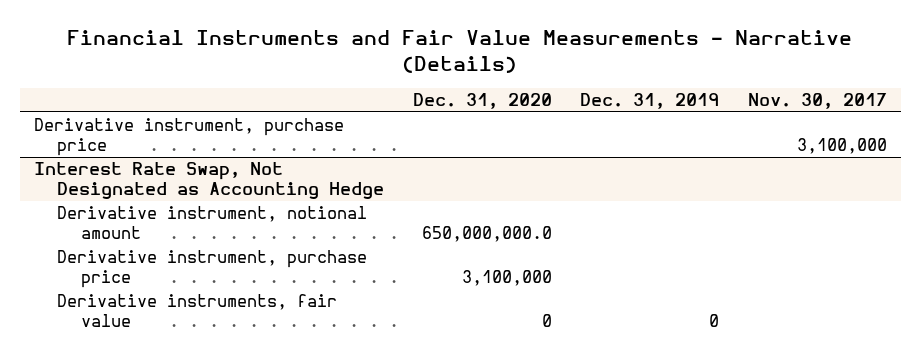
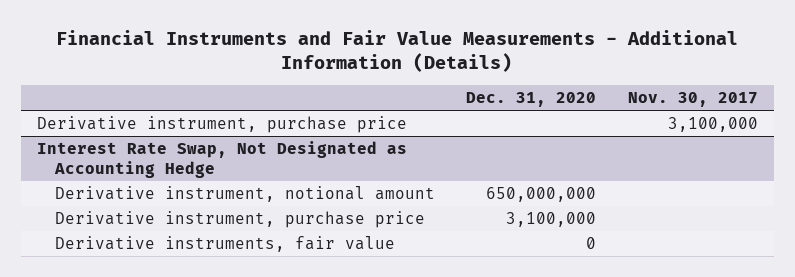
[67,30,853,74] Financial Instruments and Fair Value Measurements - Narrative (Details) -> [56,30,739,73] Financial Instruments and Fair Value Measurements - Additional Information (Details)
[580,92,720,109] Dec. 31, 2019 -> none
[421,226,552,243] 650,000,000.0 -> [486,187,597,203] 650,000,000

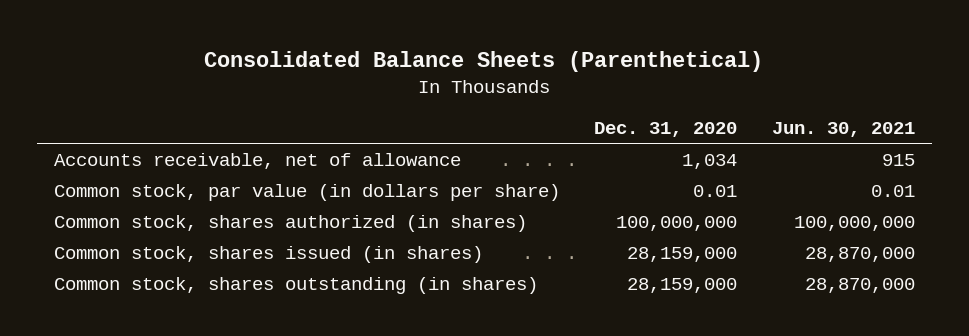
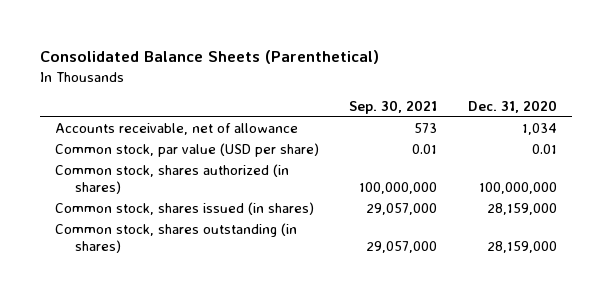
[771,121,915,137] Jun. 30, 2021 -> none
none -> [349,100,438,115] Sep. 30, 2021
[54,183,561,201] Common stock, par value (in dollars per share) -> [54,143,319,158] Common stock, par value (USD per share)

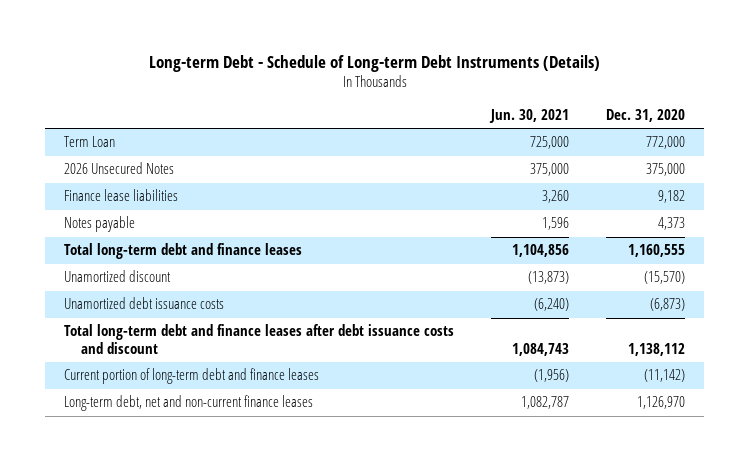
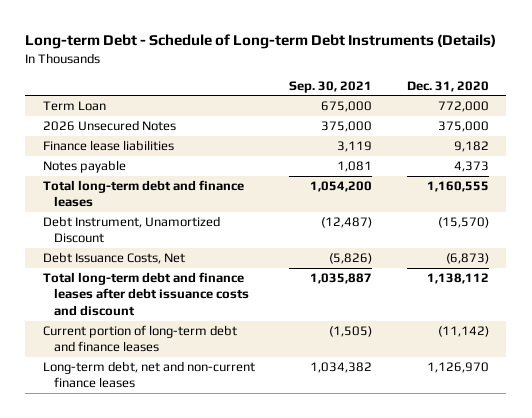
[489,109,570,124] Jun. 30, 2021 -> none
none -> [289,80,373,93] Sep. 30, 2021
[63,270,171,283] Unamortized discount -> [42,216,220,244] Debt Instrument, Unamortized Discount
[63,297,224,310] Unamortized debt issuance costs -> [42,252,185,265] Debt Issuance Costs, Net

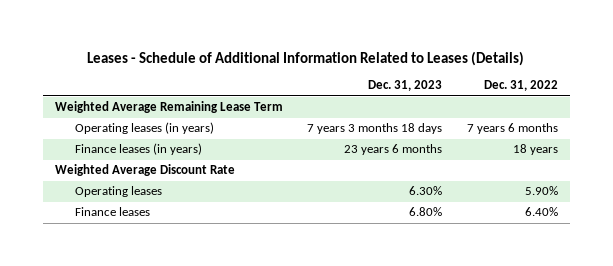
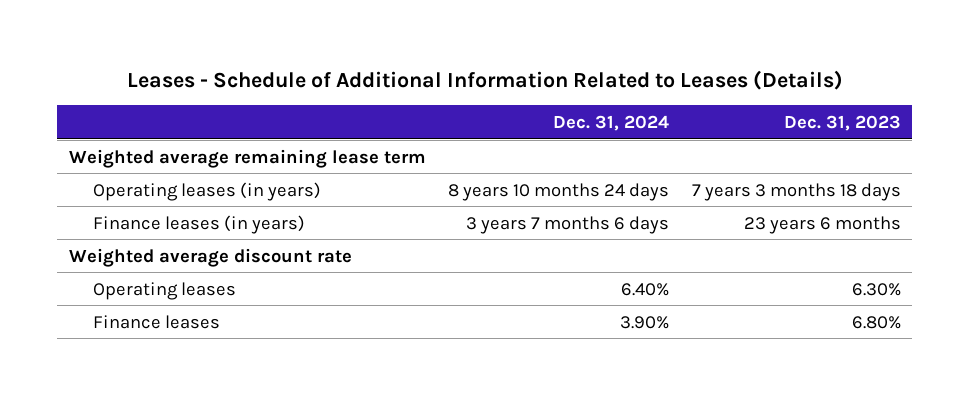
[483,80,558,92] Dec. 31, 2022 -> none
none -> [553,114,670,131] Dec. 31, 2024
[55,101,284,114] Weighted Average Remaining Lease Term -> [68,148,426,168] Weighted average remaining lease term
[55,164,236,177] Weighted Average Discount Rate -> [68,247,352,267] Weighted average discount rate

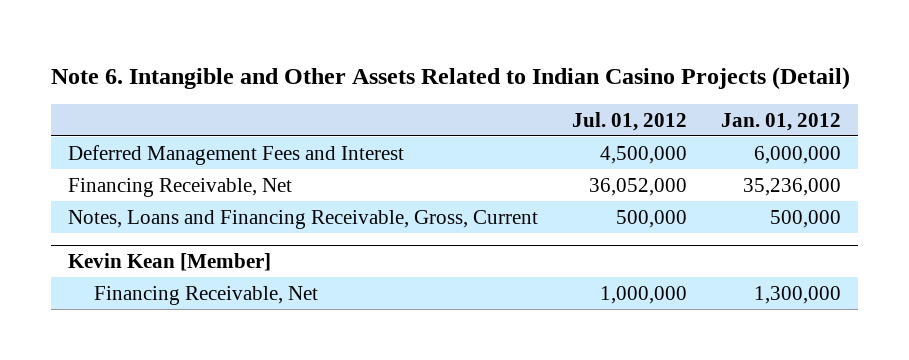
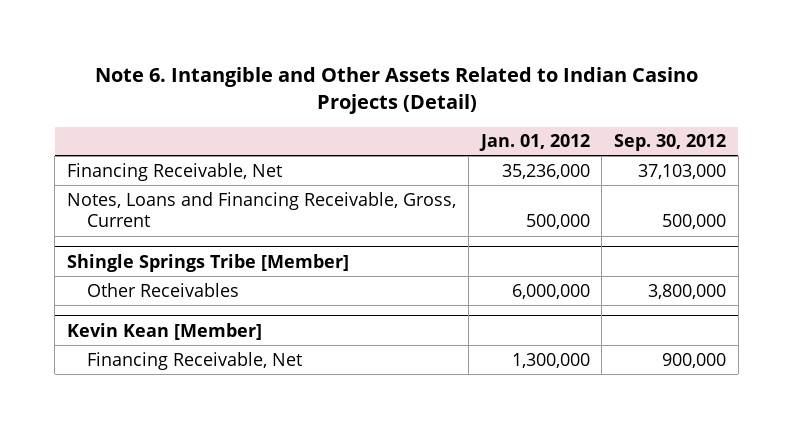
[571,111,687,131] Jul. 01, 2012 -> none
none -> [614,134,727,152] Sep. 30, 2012
[68,144,405,165] Deferred Management Fees and Interest -> none
none -> [67,253,350,272] Shingle Springs Tribe [Member]
none -> [87,282,240,297] Other Receivables

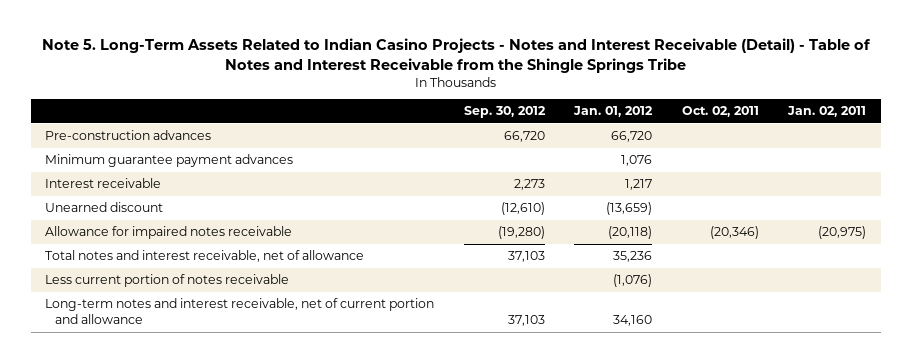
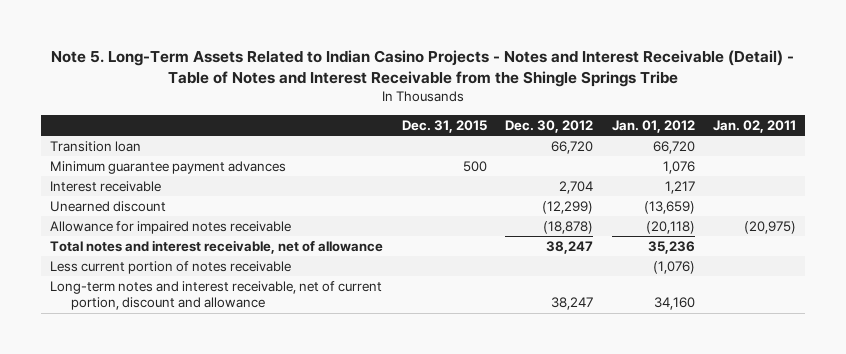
[463,106,546,119] Sep. 30, 2012 -> none
[681,106,759,118] Oct. 02, 2011 -> none
none -> [401,119,487,133] Dec. 31, 2015
none -> [505,119,594,133] Dec. 30, 2012
[45,130,212,141] Pre-construction advances -> [50,140,142,152] Transition loan
[45,298,435,325] Long-term notes and interest receivable, net of current portion and allowance -> [50,280,383,311] Long-term notes and interest receivable, net of current portion, discount and allowance

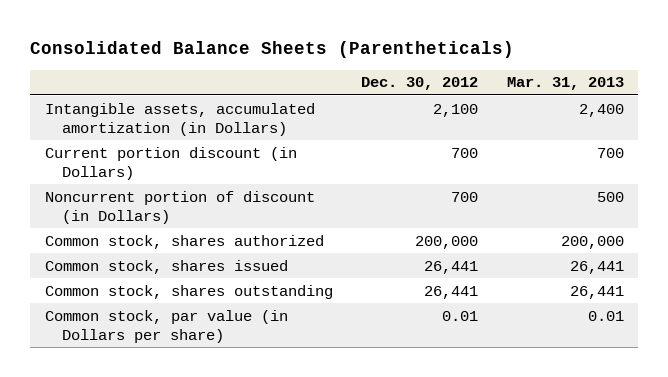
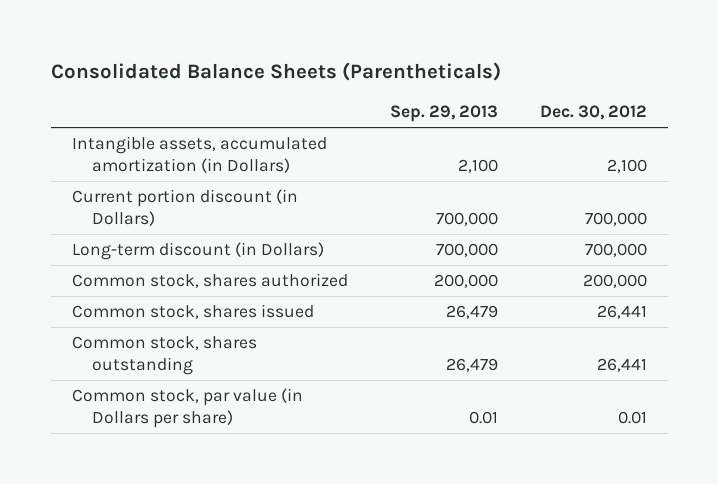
[506,77,624,91] Mar. 31, 2013 -> none
none -> [389,105,498,123] Sep. 29, 2013
[451,147,479,158] 700 -> [584,211,647,226] 700,000
[44,190,315,224] Noncurrent portion of discount (in Dollars) -> [71,242,324,261] Long-term discount (in Dollars)
[451,191,479,202] 700 -> [584,243,647,258] 700,000

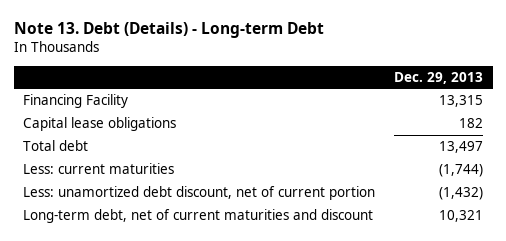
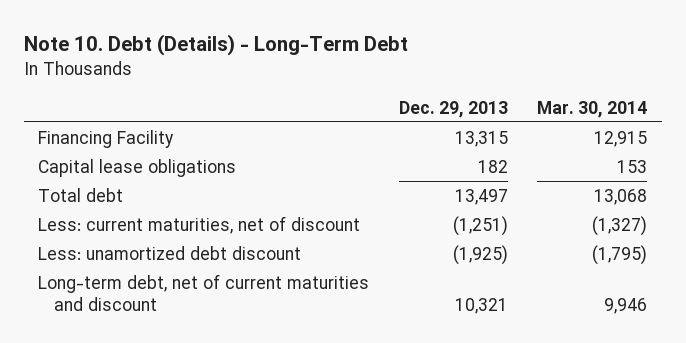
[13,22,324,39] Note 13. Debt (Details) - Long-term Debt -> [23,34,408,57] Note 10. Debt (Details) - Long-Term Debt
none -> [537,100,648,118] Mar. 30, 2014
[23,163,175,175] Less: current maturities -> [38,215,361,234] Less: current maturities, net of discount
[439,164,484,178] (1,744) -> [452,215,508,236] (1,251)
[23,186,376,201] Less: unamortized debt discount, net of current portion -> [38,245,302,260] Less: unamortized debt discount
[439,187,484,201] (1,432) -> [452,244,508,265] (1,925)

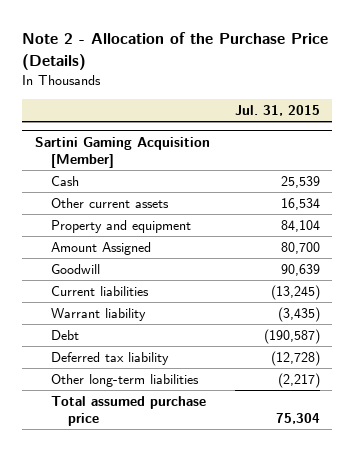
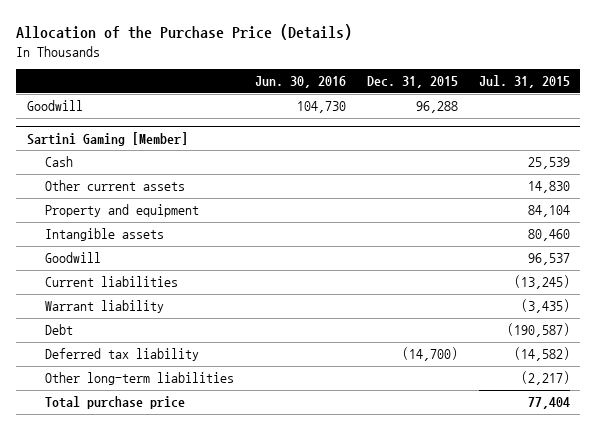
[22,32,329,71] Note 2 - Allocation of the Purchase Price (Details) -> [16,24,353,41] Allocation of the Purchase Price (Details)
none -> [255,76,347,89] Jun. 30, 2016
none -> [367,76,459,89] Dec. 31, 2015
none -> [26,100,83,112] Goodwill
[34,136,210,168] Sartini Gaming Acquisition [Member] -> [26,131,188,146] Sartini Gaming [Member]
[280,197,320,210] 16,534 -> [528,181,571,194] 14,830
[51,241,152,255] Amount Assigned -> none
none -> [45,228,165,242] Intangible assets
[280,263,320,276] 90,639 -> [528,253,571,266] 96,537
[270,350,320,366] (12,728) -> [514,347,571,362] (14,582)
[51,395,207,427] Total assumed purchase price -> [45,396,186,410] Total purchase price
[275,413,320,425] 75,304 -> [528,397,571,410] 77,404

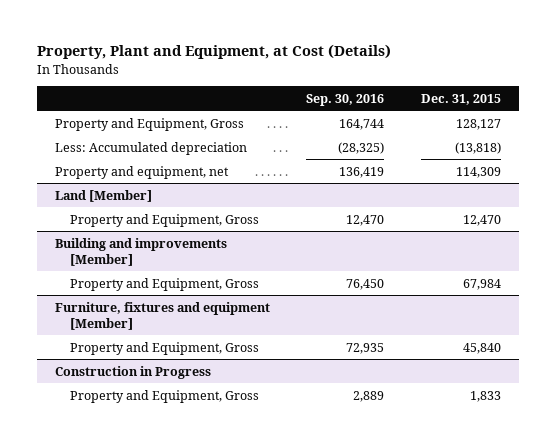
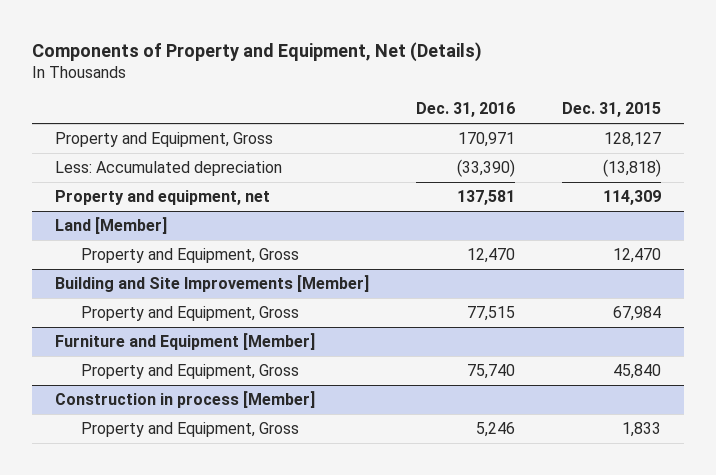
[36,44,391,60] Property, Plant and Equipment, at Cost (Details) -> [32,41,483,62] Components of Property and Equipment, Net (Details)
[306,94,385,107] Sep. 30, 2016 -> none
none -> [416,101,516,117] Dec. 31, 2016
[54,237,227,266] Building and improvements [Member] -> [55,275,370,293] Building and Site Improvements [Member]
[54,301,270,330] Furniture, fixtures and equipment [Member] -> [55,333,316,351] Furniture and Equipment [Member]
[54,365,211,379] Construction in Progress -> [55,391,316,409] Construction in process [Member]

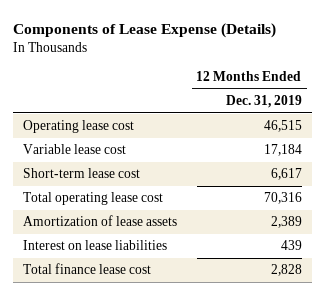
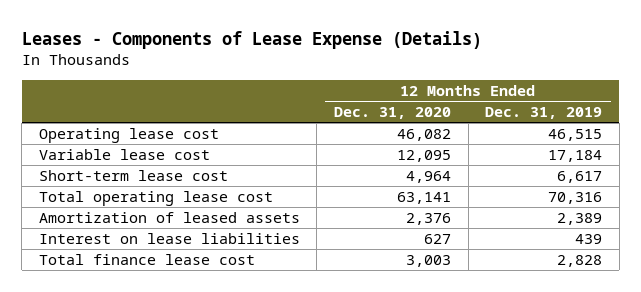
[12,22,276,38] Components of Lease Expense (Details) -> [21,31,482,50] Leases - Components of Lease Expense (Details)
none -> [333,107,451,120] Dec. 31, 2020
[22,215,177,227] Amortization of lease assets -> [38,211,300,223] Amortization of leased assets

